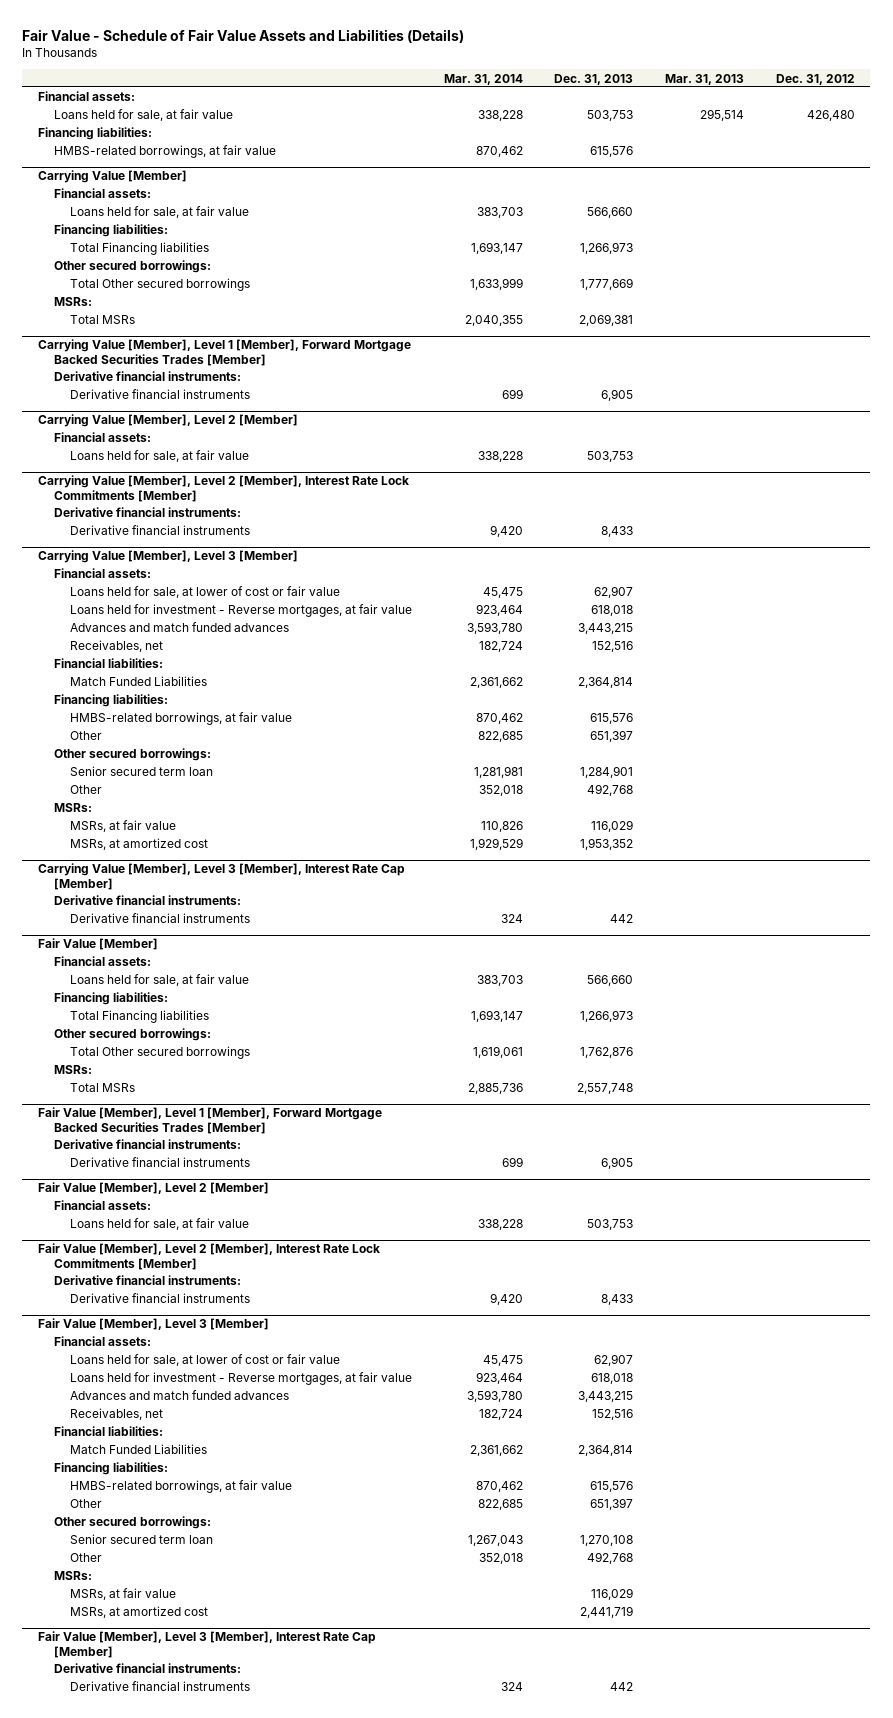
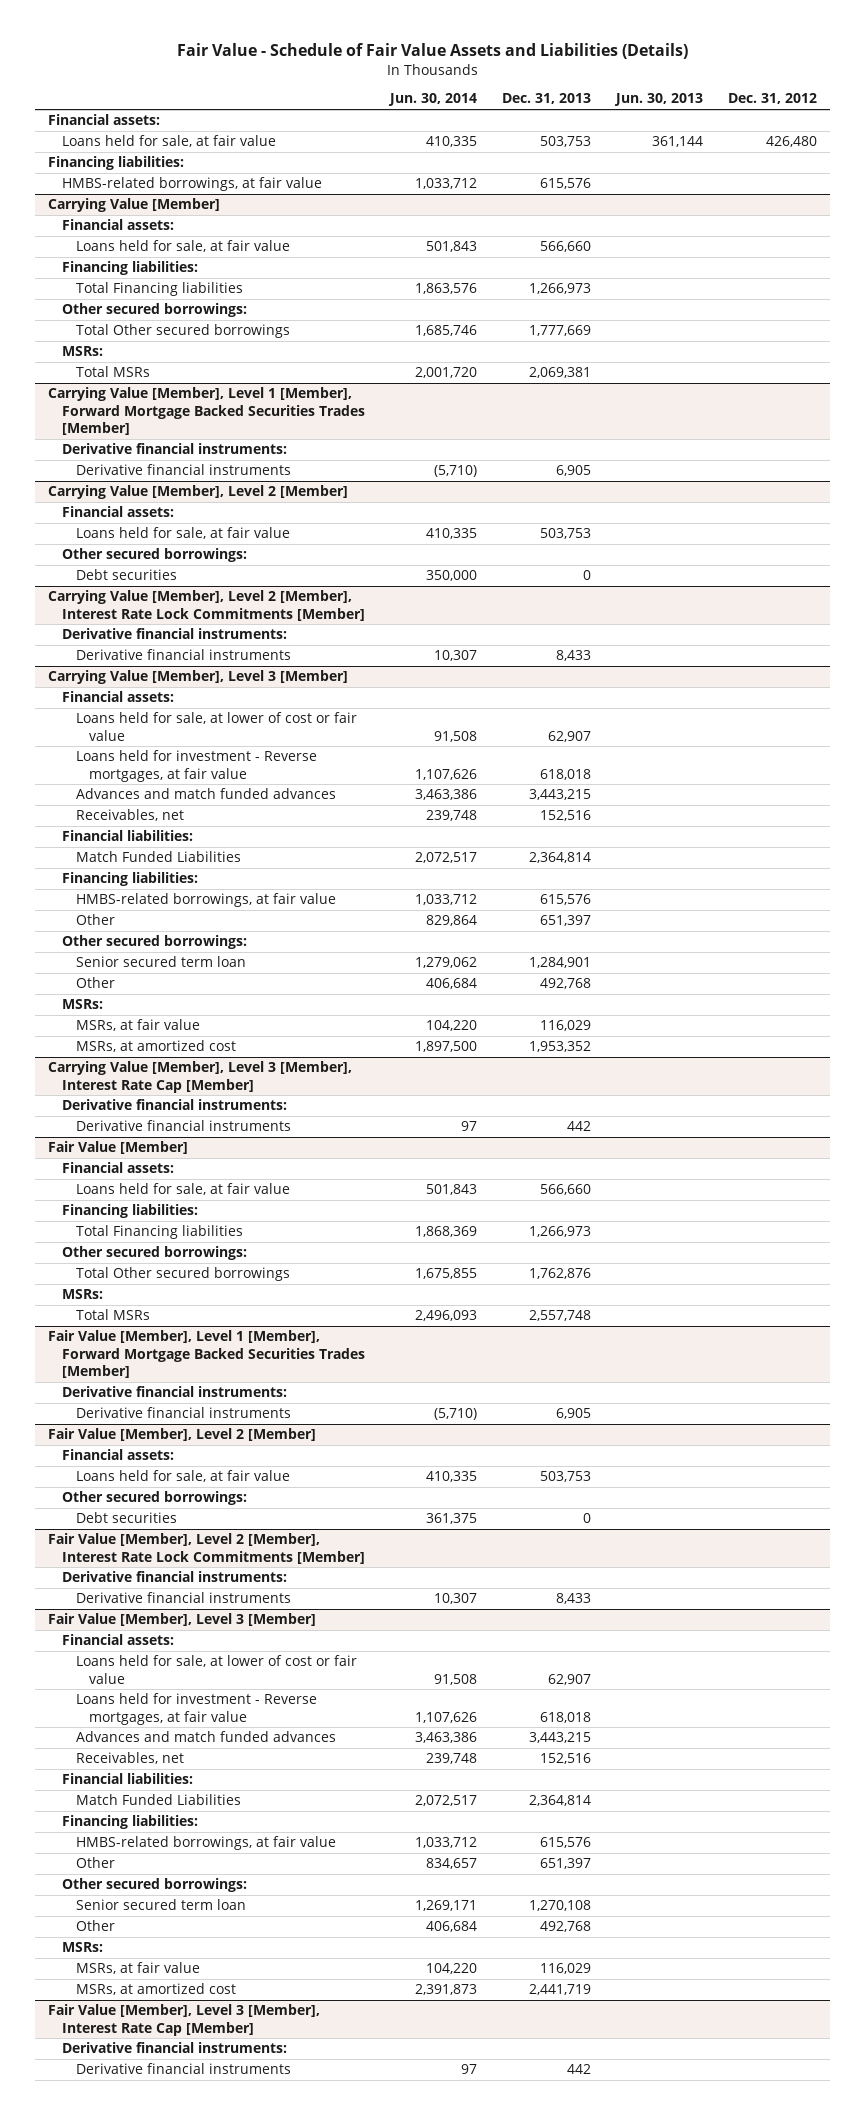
[443,73,523,85] Mar. 31, 2014 -> none
[664,73,744,85] Mar. 31, 2013 -> none
none -> [387,93,477,107] Jun. 30, 2014
none -> [614,93,704,107] Jun. 30, 2013
none -> [61,548,247,563] Other secured borrowings:
none -> [75,569,177,581] Debt securities
none -> [61,1491,247,1506] Other secured borrowings:
none -> [75,1512,177,1524] Debt securities

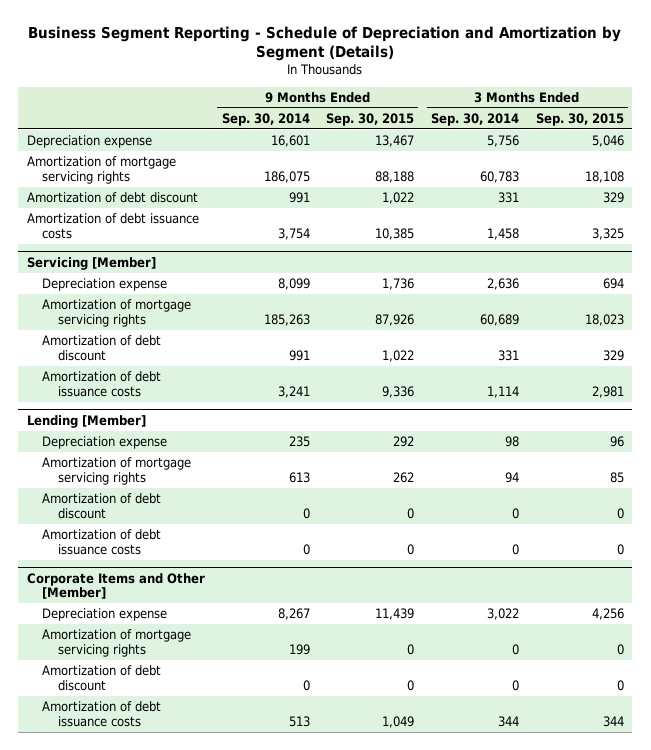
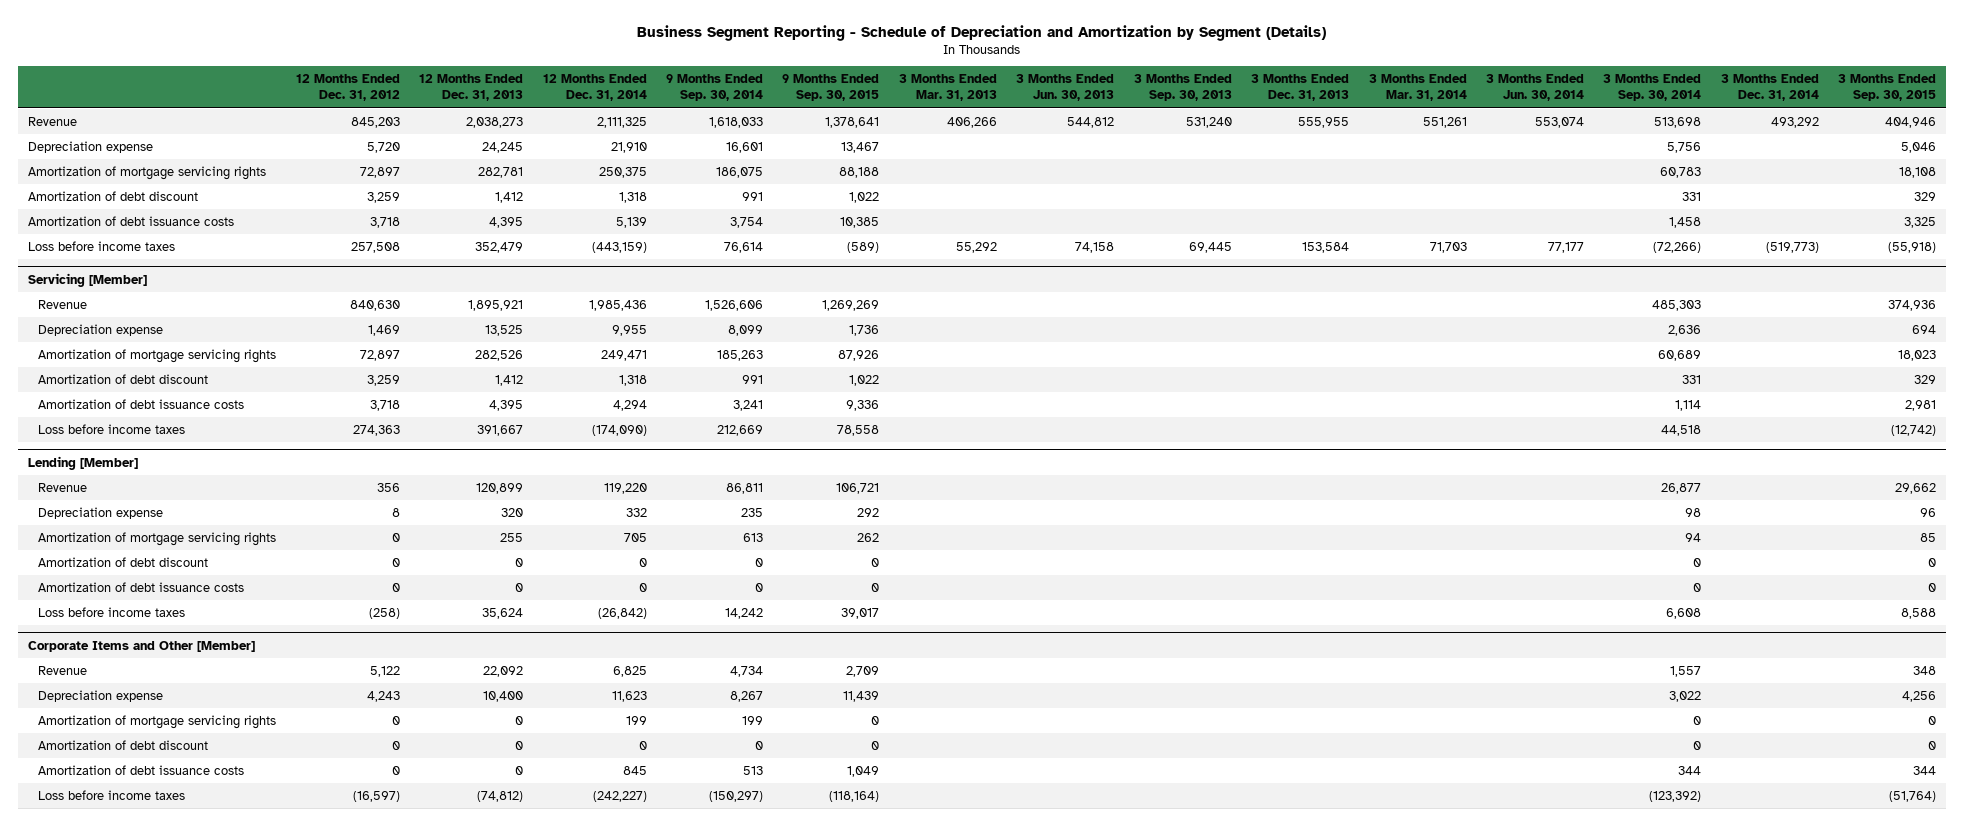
none -> [295,74,400,102] 12 Months Ended Dec. 31, 2012
none -> [419,74,524,102] 12 Months Ended Dec. 31, 2013
none -> [542,74,647,102] 12 Months Ended Dec. 31, 2014
none -> [898,74,997,102] 3 Months Ended Mar. 31, 2013
none -> [1016,74,1115,102] 3 Months Ended Jun. 30, 2013
none -> [1133,74,1232,102] 3 Months Ended Sep. 30, 2013
none -> [1251,74,1350,102] 3 Months Ended Dec. 31, 2013
none -> [1368,74,1467,102] 3 Months Ended Mar. 31, 2014
none -> [1485,74,1584,102] 3 Months Ended Jun. 30, 2014
none -> [1720,74,1819,102] 3 Months Ended Dec. 31, 2014
none -> [27,116,77,126] Revenue
none -> [27,240,175,251] Loss before income taxes
none -> [38,299,88,309] Revenue
none -> [38,423,186,434] Loss before income taxes
none -> [38,482,88,492] Revenue
none -> [38,606,186,617] Loss before income taxes
none -> [38,665,88,675] Revenue
none -> [38,789,186,800] Loss before income taxes

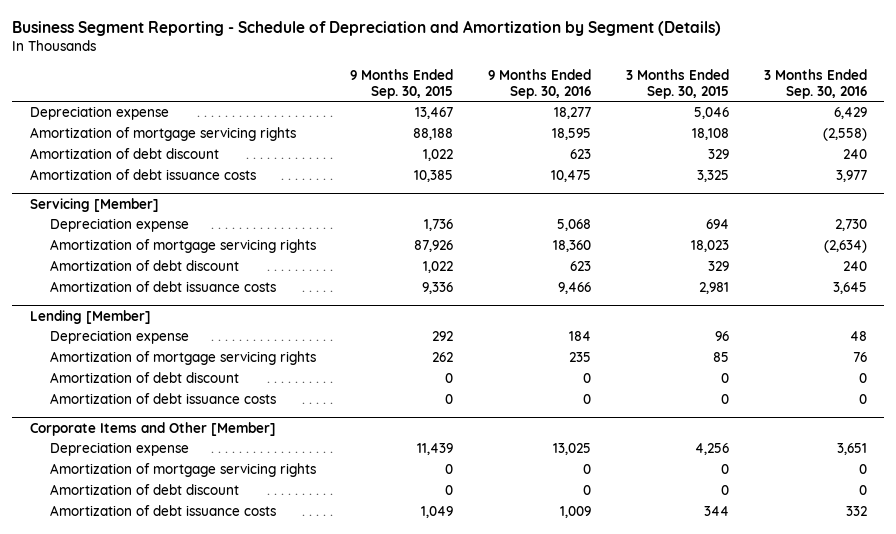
[295,74,400,102] 12 Months Ended Dec. 31, 2012 -> none
[419,74,524,102] 12 Months Ended Dec. 31, 2013 -> none
[542,74,647,102] 12 Months Ended Dec. 31, 2014 -> none
[666,74,764,102] 9 Months Ended Sep. 30, 2014 -> none
[898,74,997,102] 3 Months Ended Mar. 31, 2013 -> none
[1016,74,1115,102] 3 Months Ended Jun. 30, 2013 -> none
[1133,74,1232,102] 3 Months Ended Sep. 30, 2013 -> none
[1251,74,1350,102] 3 Months Ended Dec. 31, 2013 -> none
[1368,74,1467,102] 3 Months Ended Mar. 31, 2014 -> none
[1485,74,1584,102] 3 Months Ended Jun. 30, 2014 -> none
[1603,74,1702,102] 3 Months Ended Sep. 30, 2014 -> none
[1720,74,1819,102] 3 Months Ended Dec. 31, 2014 -> none
none -> [488,68,592,99] 9 Months Ended Sep. 30, 2016
none -> [763,68,867,99] 3 Months Ended Sep. 30, 2016
[27,116,77,126] Revenue -> none
[27,240,175,251] Loss before income taxes -> none
[38,299,88,309] Revenue -> none
[38,423,186,434] Loss before income taxes -> none
[38,482,88,492] Revenue -> none
[38,606,186,617] Loss before income taxes -> none
[38,665,88,675] Revenue -> none
[38,789,186,800] Loss before income taxes -> none

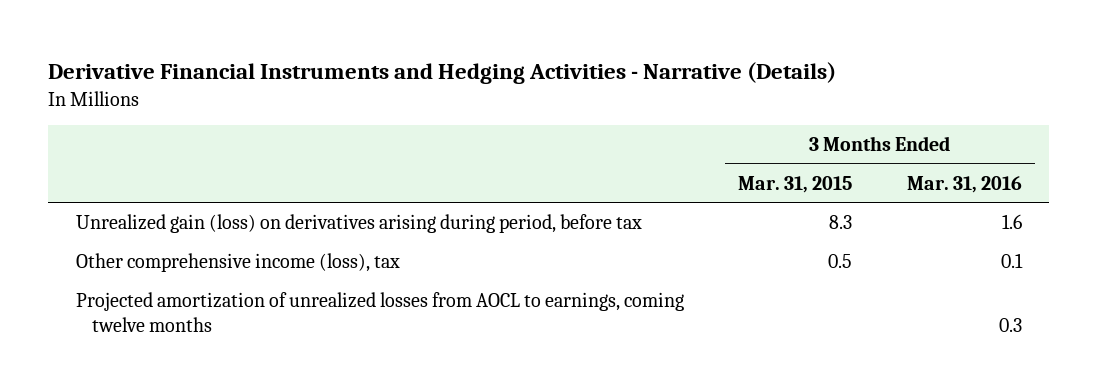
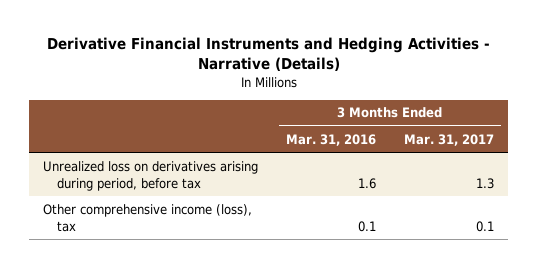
[738,175,853,193] Mar. 31, 2015 -> none
none -> [404,133,495,146] Mar. 31, 2017
[75,213,642,233] Unrealized gain (loss) on derivatives arising during period, before tax -> [43,160,259,191] Unrealized loss on derivatives arising during period, before tax
[75,291,684,332] Projected amortization of unrealized losses from AOCL to earnings, coming twelve months -> none

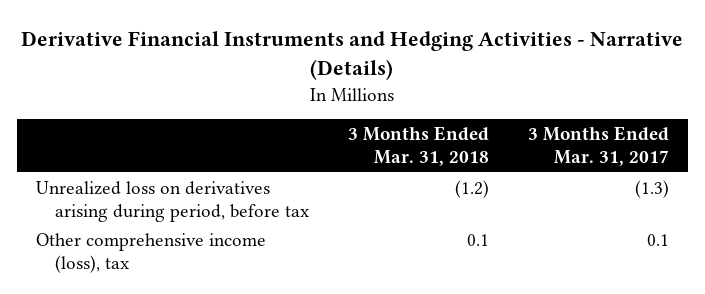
[286,133,377,146] Mar. 31, 2016 -> none
none -> [348,126,490,167] 3 Months Ended Mar. 31, 2018
[476,177,495,189] 1.3 -> [634,179,669,198] (1.3)

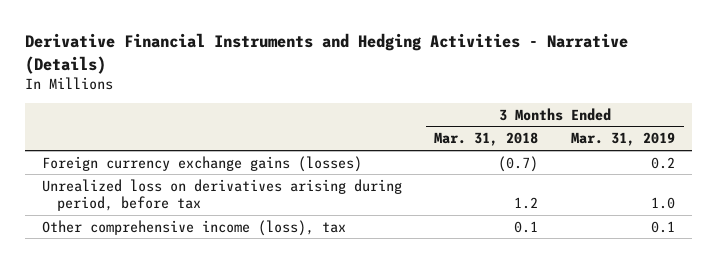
[527,126,669,167] 3 Months Ended Mar. 31, 2017 -> none
none -> [571,132,676,147] Mar. 31, 2019
none -> [41,155,362,172] Foreign currency exchange gains (losses)
[455,179,490,198] (1.2) -> [514,197,539,210] 1.2

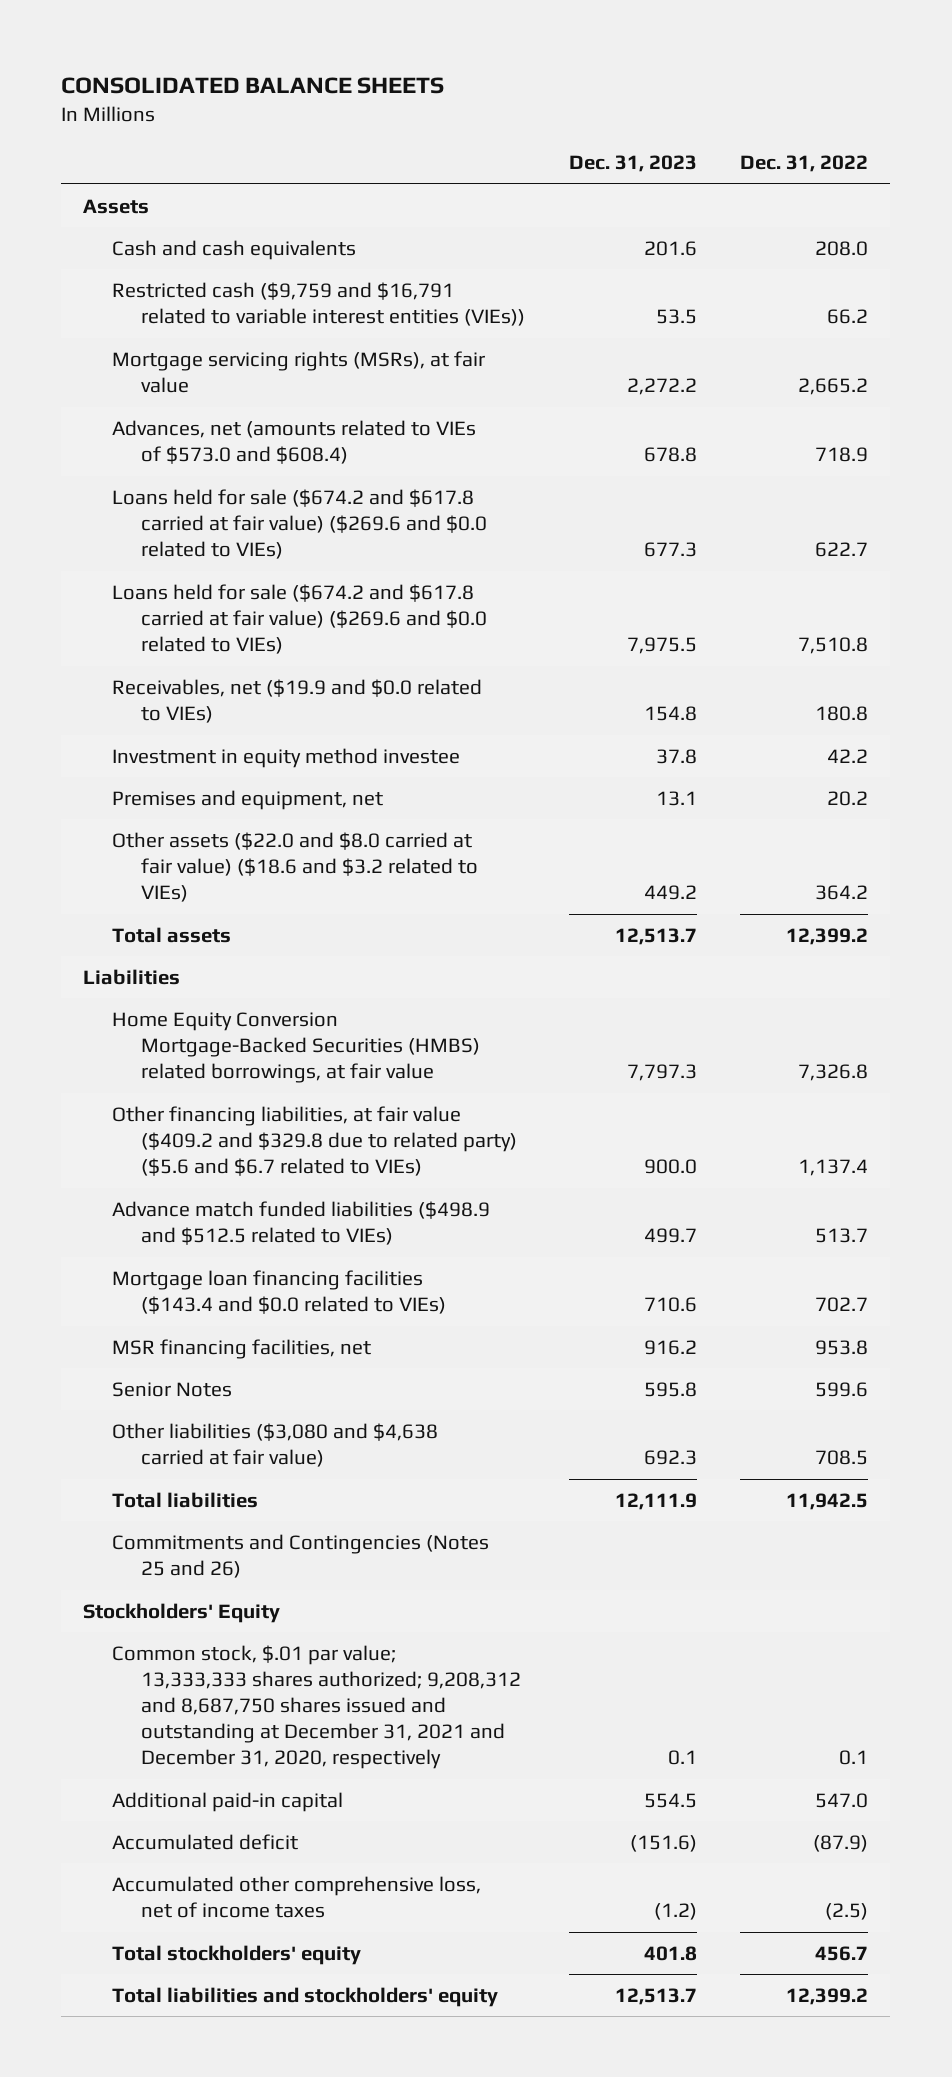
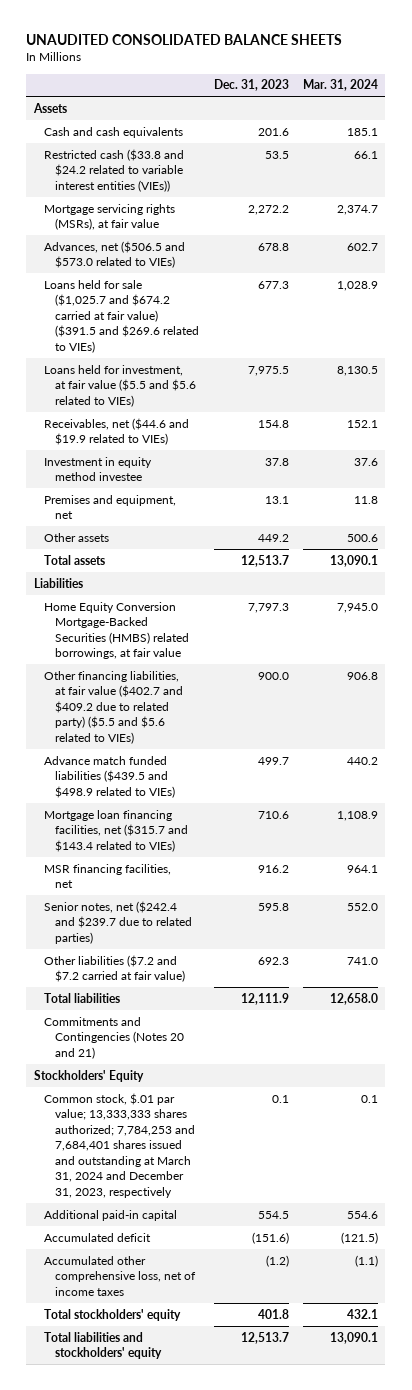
[61,77,445,95] CONSOLIDATED BALANCE SHEETS -> [26,34,343,46] UNAUDITED CONSOLIDATED BALANCE SHEETS
[740,155,869,173] Dec. 31, 2022 -> none
none -> [303,79,379,92] Mar. 31, 2024
[112,281,526,326] Restricted cash ($9,759 and $16,791 related to variable interest entities (VIEs)) -> [44,148,185,192] Restricted cash ($33.8 and $24.2 related to variable interest entities (VIEs))
[112,419,477,464] Advances, net (amounts related to VIEs of $573.0 and $608.4) -> [44,240,186,269] Advances, net ($506.5 and $573.0 related to VIEs)
[112,488,488,560] Loans held for sale ($674.2 and $617.8 carried at fair value) ($269.6 and $0.0 related to VIEs) -> [44,279,200,353] Loans held for sale ($1,025.7 and $674.2 carried at fair value) ($391.5 and $269.6 related to VIEs)
[112,583,488,655] Loans held for sale ($674.2 and $617.8 carried at fair value) ($269.6 and $0.0 related to VIEs) -> [44,364,197,407] Loans held for investment, at fair value ($5.5 and $5.6 related to VIEs)
[112,678,483,723] Receivables, net ($19.9 and $0.0 related to VIEs) -> [44,417,190,446] Receivables, net ($44.6 and $19.9 related to VIEs)
[112,831,479,903] Other assets ($22.0 and $8.0 carried at fair value) ($18.6 and $3.2 related to VIEs) -> [44,532,110,542] Other assets
[112,1105,518,1177] Other financing liabilities, at fair value ($409.2 and $329.8 due to related party) ($5.6 and $6.7 related to VIEs) -> [44,670,184,744] Other financing liabilities, at fair value ($402.7 and $409.2 due to related party) ($5.5 and $5.6 related to VIEs)
[112,1200,491,1245] Advance match funded liabilities ($498.9 and $512.5 related to VIEs) -> [44,755,176,798] Advance match funded liabilities ($439.5 and $498.9 related to VIEs)
[112,1269,447,1314] Mortgage loan financing facilities ($143.4 and $0.0 related to VIEs) -> [44,809,189,852] Mortgage loan financing facilities, net ($315.7 and $143.4 related to VIEs)
[112,1381,233,1397] Senior Notes -> [44,900,193,944] Senior notes, net ($242.4 and $239.7 due to related parties)
[112,1422,439,1467] Other liabilities ($3,080 and $4,638 carried at fair value) -> [44,954,186,983] Other liabilities ($7.2 and $7.2 carried at fair value)
[112,1533,490,1578] Commitments and Contingencies (Notes 25 and 26) -> [44,1016,185,1059] Commitments and Contingencies (Notes 20 and 21)
[112,1644,522,1770] Common stock, $.01 par value; 13,333,333 shares authorized; 9,208,312 and 8,687,750 shares issued and outstanding at December 31, 2021 and December 31, 2020, respectively -> [44,1092,196,1198] Common stock, $.01 par value; 13,333,333 shares authorized; 7,784,253 and 7,684,401 shares issued and outstanding at March 31, 2024 and December 31, 2023, respectively

